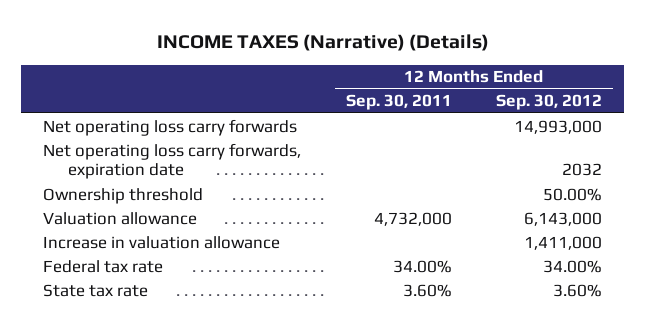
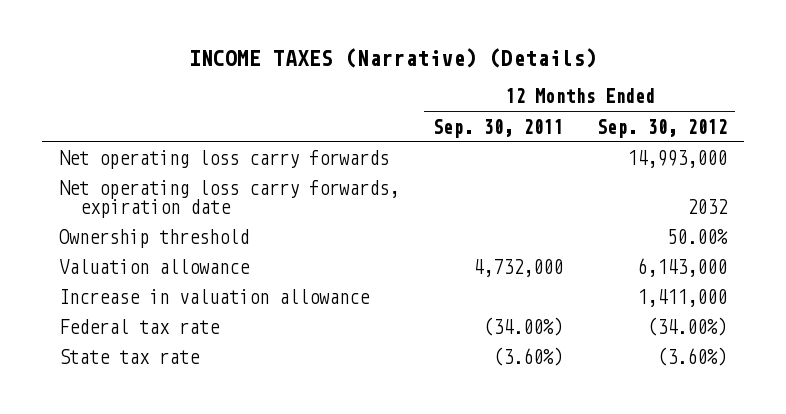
[392,259,452,273] 34.00% -> [482,317,563,337] (34.00%)
[542,259,602,273] 34.00% -> [646,317,727,337] (34.00%)
[402,283,452,297] 3.60% -> [492,347,563,367] (3.60%)
[552,283,602,297] 3.60% -> [656,347,727,367] (3.60%)

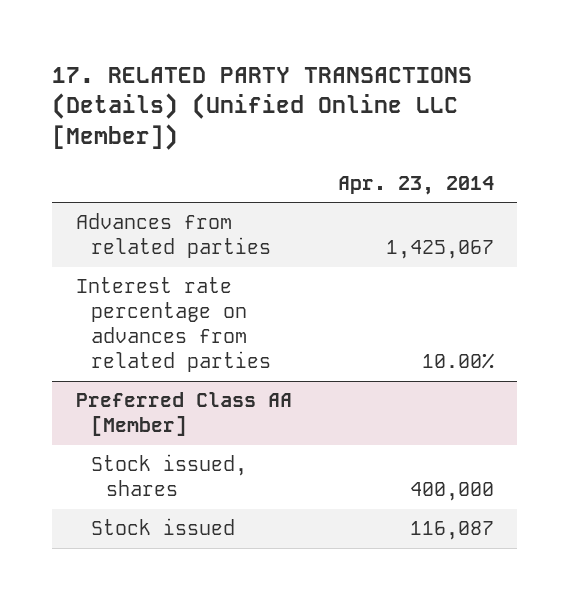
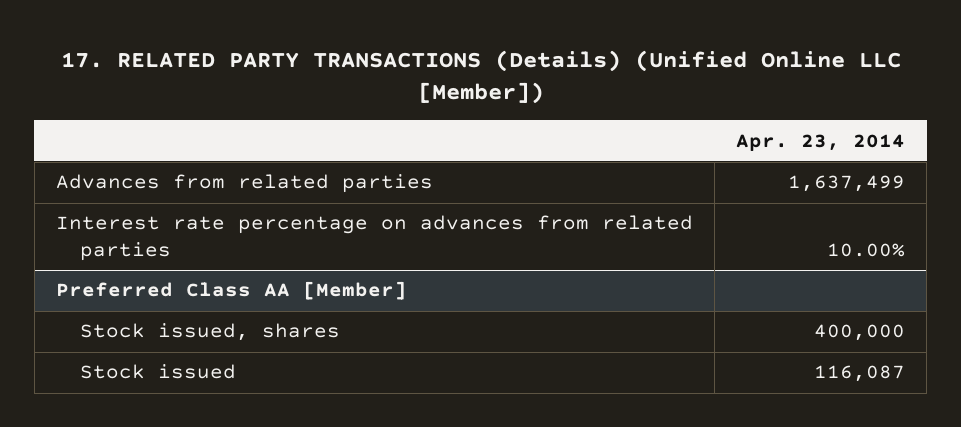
[386,240,495,260] 1,425,067 -> [788,175,906,193] 1,637,499

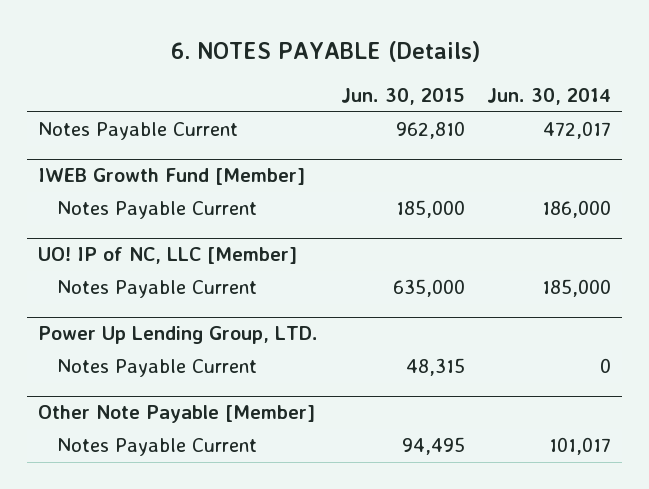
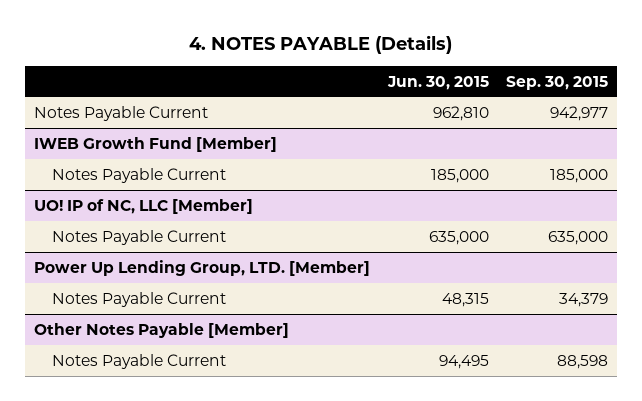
[170,40,480,62] 6. NOTES PAYABLE (Details) -> [189,34,453,54] 4. NOTES PAYABLE (Details)
[486,88,611,106] Jun. 30, 2014 -> none
none -> [505,75,608,90] Sep. 30, 2015
[38,326,319,345] Power Up Lending Group, LTD. -> [34,259,371,276] Power Up Lending Group, LTD. [Member]
[38,405,316,424] Other Note Payable [Member] -> [34,322,290,338] Other Notes Payable [Member]

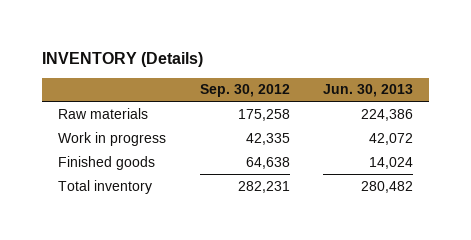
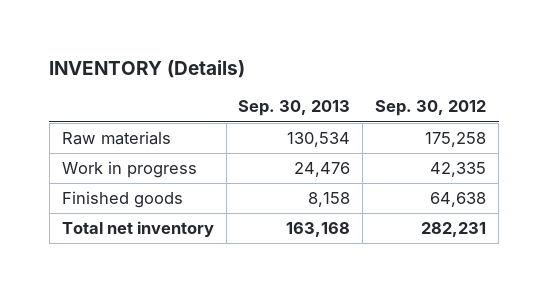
[322,84,413,98] Jun. 30, 2013 -> none
none -> [238,100,351,117] Sep. 30, 2013
[58,179,153,194] Total inventory -> [61,221,214,238] Total net inventory

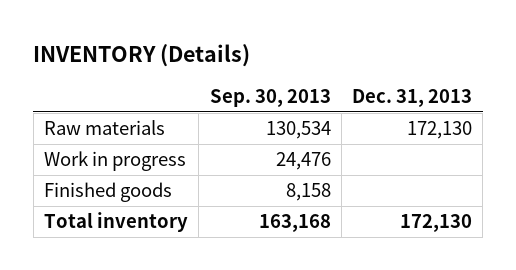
[375,100,487,117] Sep. 30, 2012 -> none
none -> [352,89,473,108] Dec. 31, 2013
[61,221,214,238] Total net inventory -> [44,212,189,233] Total inventory

